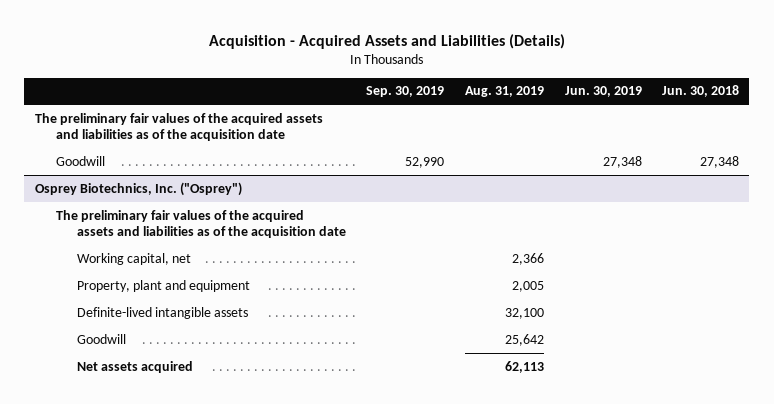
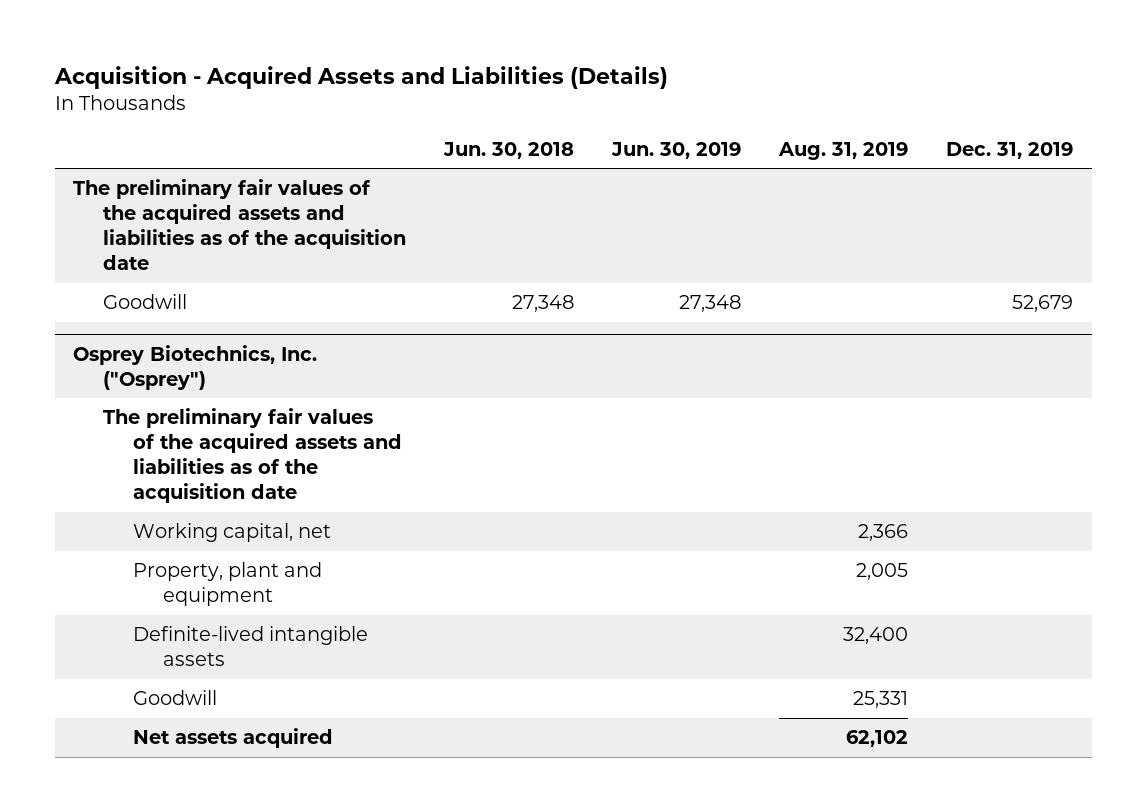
[366,86,445,98] Sep. 30, 2019 -> none
none -> [945,141,1073,159] Dec. 31, 2019
[505,307,545,319] 32,100 -> [843,627,909,645] 32,400
[505,333,545,346] 25,642 -> [853,691,909,709] 25,331
[505,360,545,373] 62,113 -> [846,730,909,748] 62,102

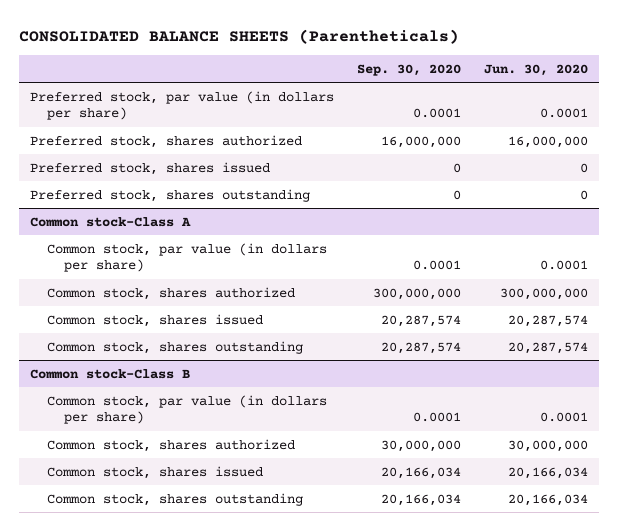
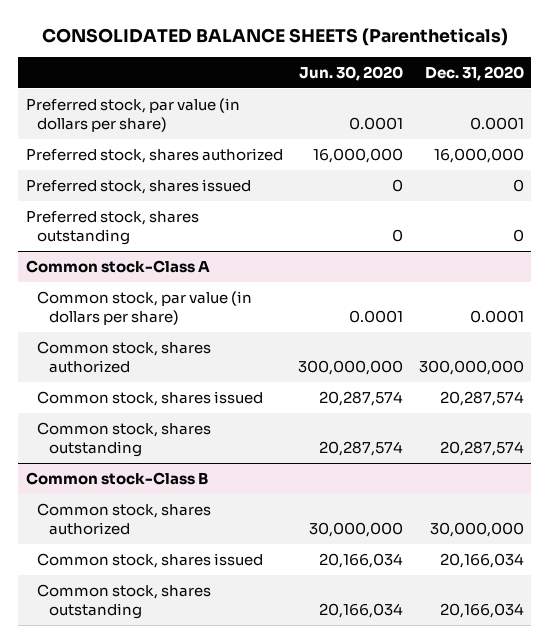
[356,63,461,76] Sep. 30, 2020 -> none
none -> [424,65,524,81] Dec. 31, 2020
[47,394,328,425] Common stock, par value (in dollars per share) -> none

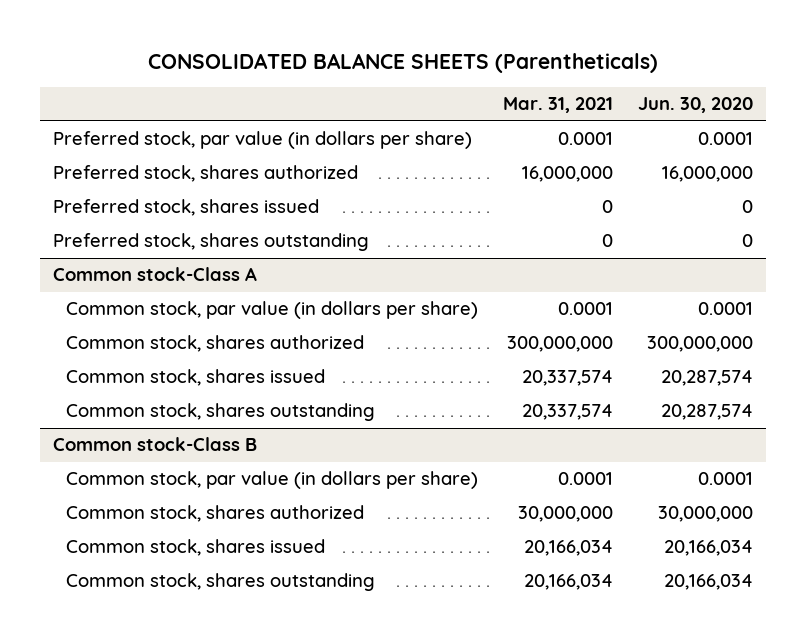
[424,65,524,81] Dec. 31, 2020 -> none
none -> [503,97,614,114] Mar. 31, 2021
none -> [65,471,478,490] Common stock, par value (in dollars per share)

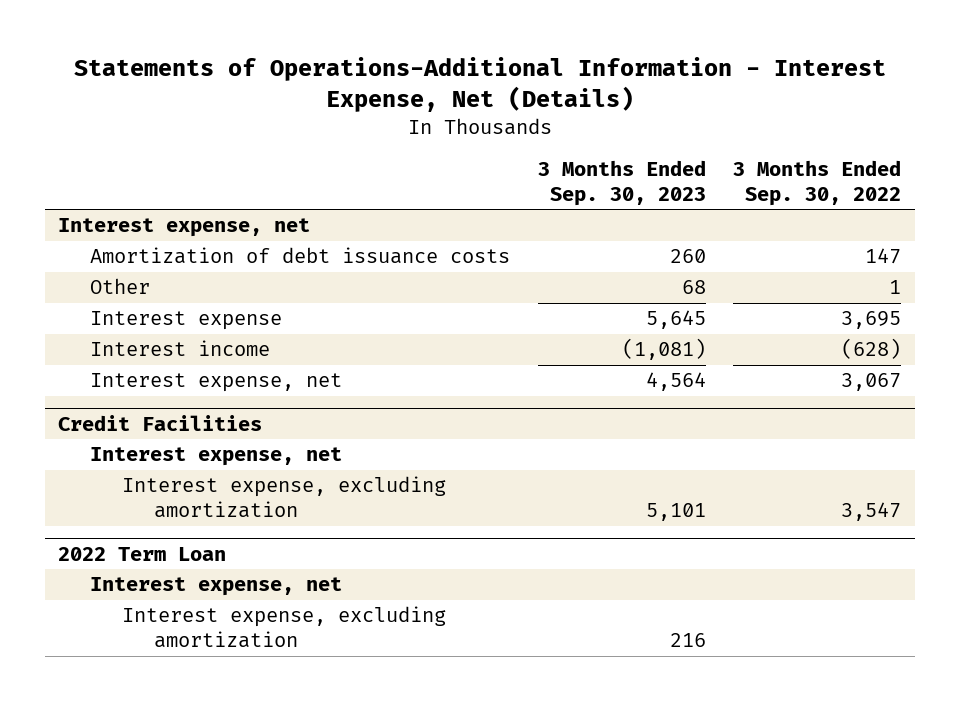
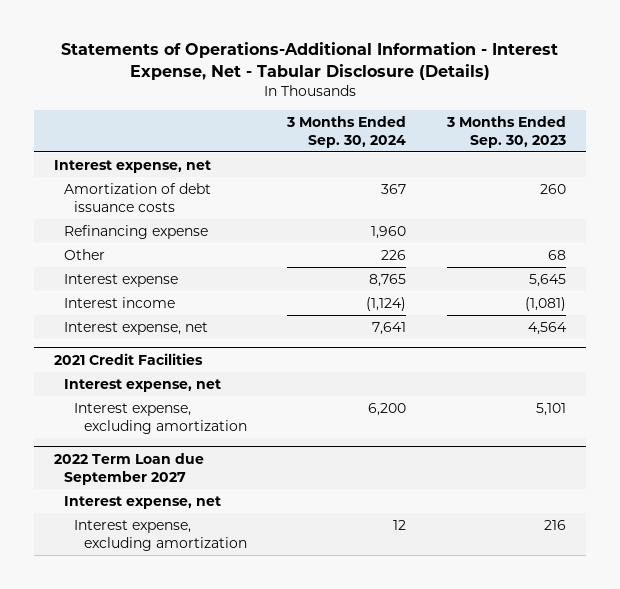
[73,56,886,112] Statements of Operations-Additional Information - Interest Expense, Net (Details) -> [60,42,558,81] Statements of Operations-Additional Information - Interest Expense, Net - Tabular Disclosure (Details)
[733,160,902,207] 3 Months Ended Sep. 30, 2022 -> none
none -> [286,115,407,148] 3 Months Ended Sep. 30, 2024
none -> [63,224,208,239] Refinancing expense
[58,414,263,431] Credit Facilities -> [53,352,203,365] 2021 Credit Facilities
[58,546,227,561] 2022 Term Loan -> [53,452,204,485] 2022 Term Loan due September 2027

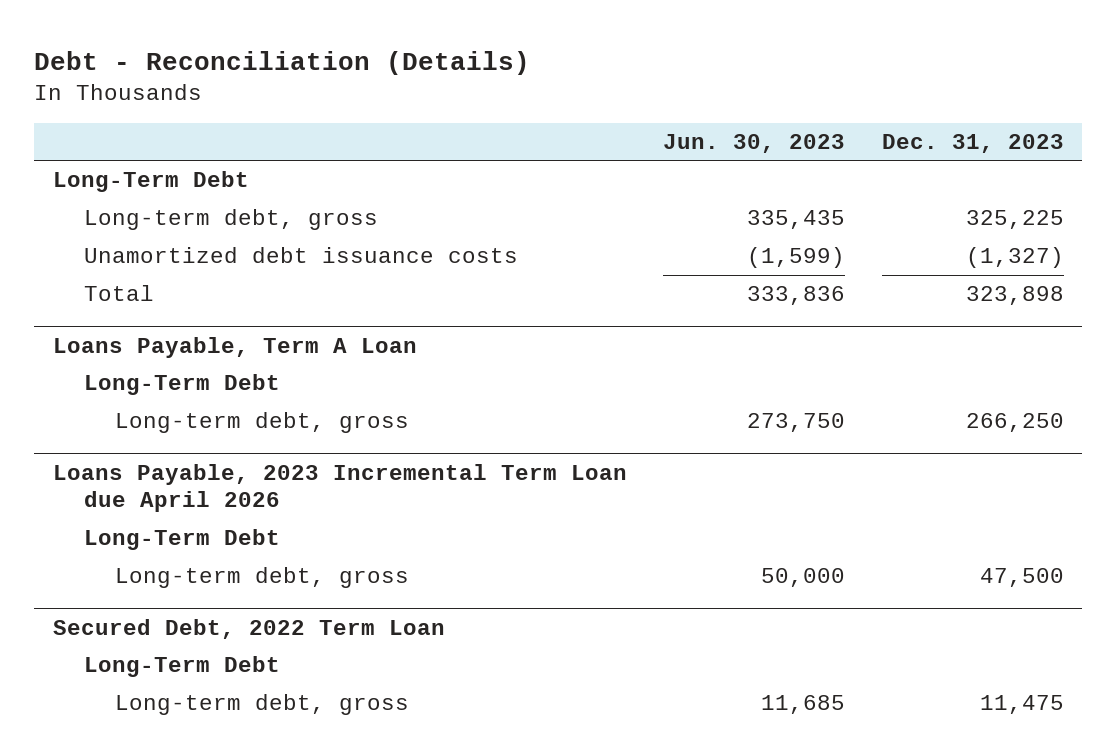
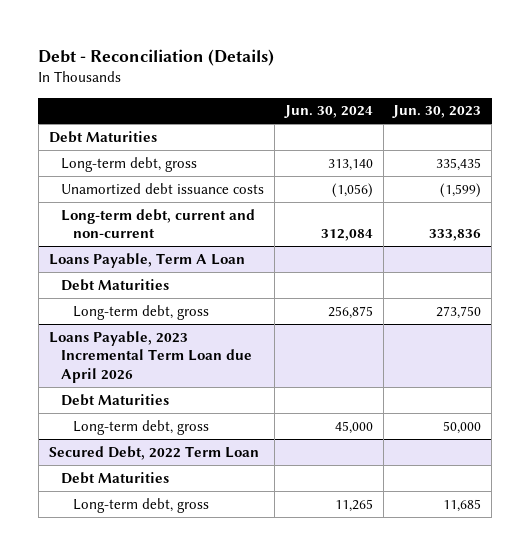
[882,134,1065,154] Dec. 31, 2023 -> none
none -> [283,105,373,119] Jun. 30, 2024
[52,171,249,193] Long-Term Debt -> [48,130,157,143] Debt Maturities
[83,285,154,302] Total -> [60,208,255,239] Long-term debt, current and non-current
[83,374,280,396] Long-Term Debt -> [60,278,169,291] Debt Maturities
[83,529,280,551] Long-Term Debt -> [60,393,169,406] Debt Maturities
[83,656,280,678] Long-Term Debt -> [60,471,169,484] Debt Maturities

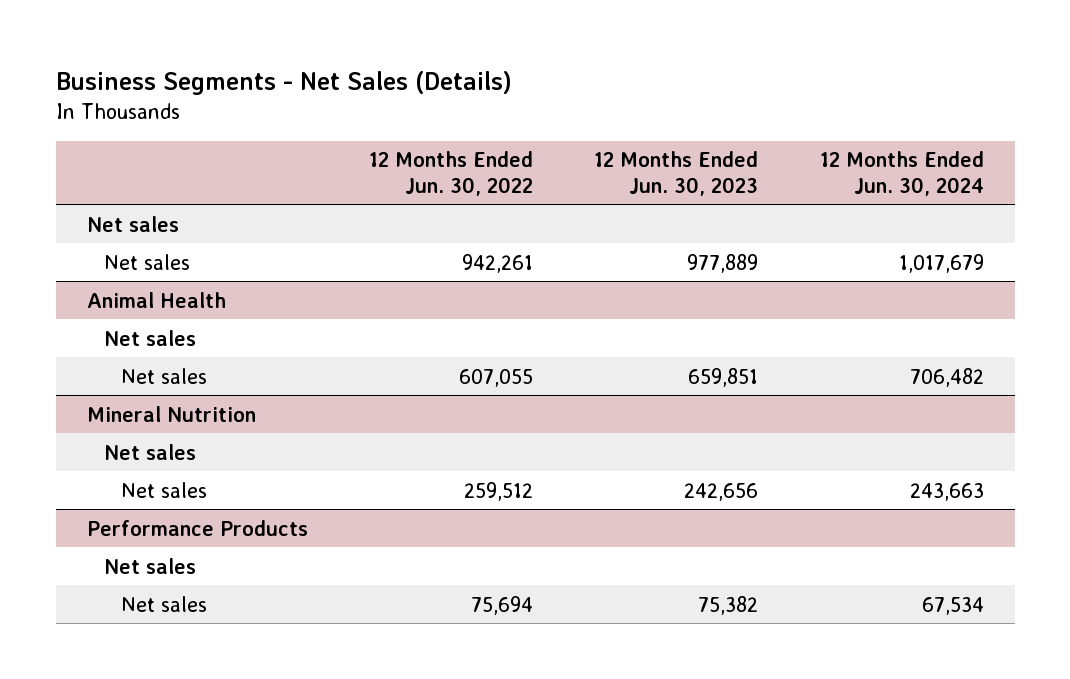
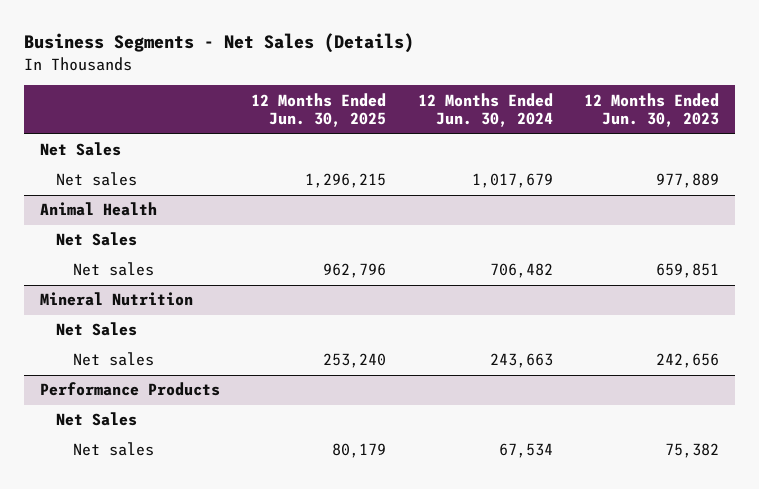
[369,151,534,196] 12 Months Ended Jun. 30, 2022 -> none
none -> [251,92,387,128] 12 Months Ended Jun. 30, 2025
[86,215,179,232] Net sales -> [39,142,121,157] Net Sales
[103,329,196,346] Net sales -> [56,232,138,247] Net Sales
[103,443,196,460] Net sales -> [56,322,138,337] Net Sales
[103,557,196,574] Net sales -> [56,412,138,427] Net Sales

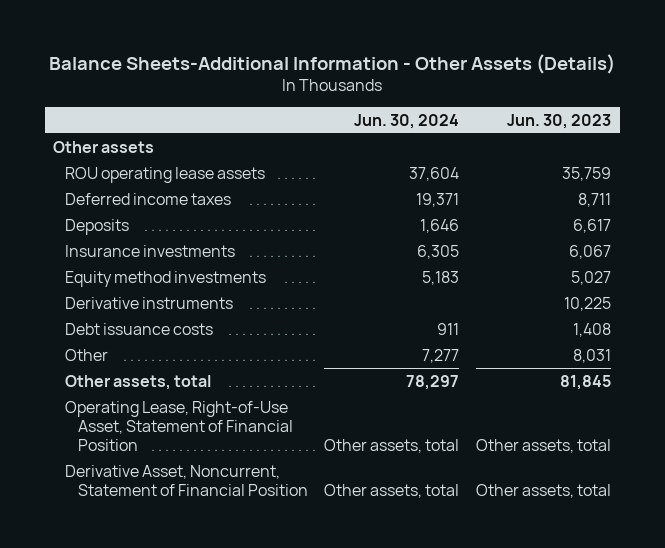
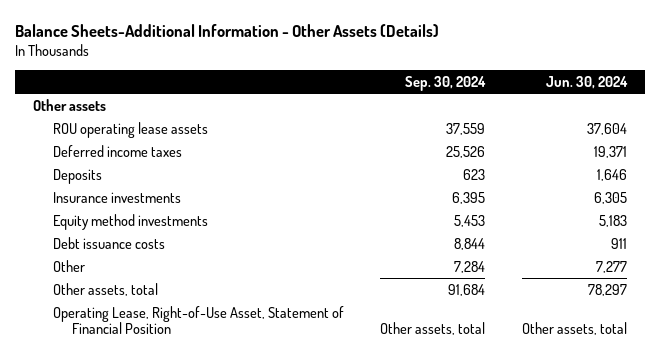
[507,113,612,129] Jun. 30, 2023 -> none
none -> [405,75,487,91] Sep. 30, 2024
[65,296,234,309] Derivative instruments -> none
[65,464,308,496] Derivative Asset, Noncurrent, Statement of Financial Position -> none

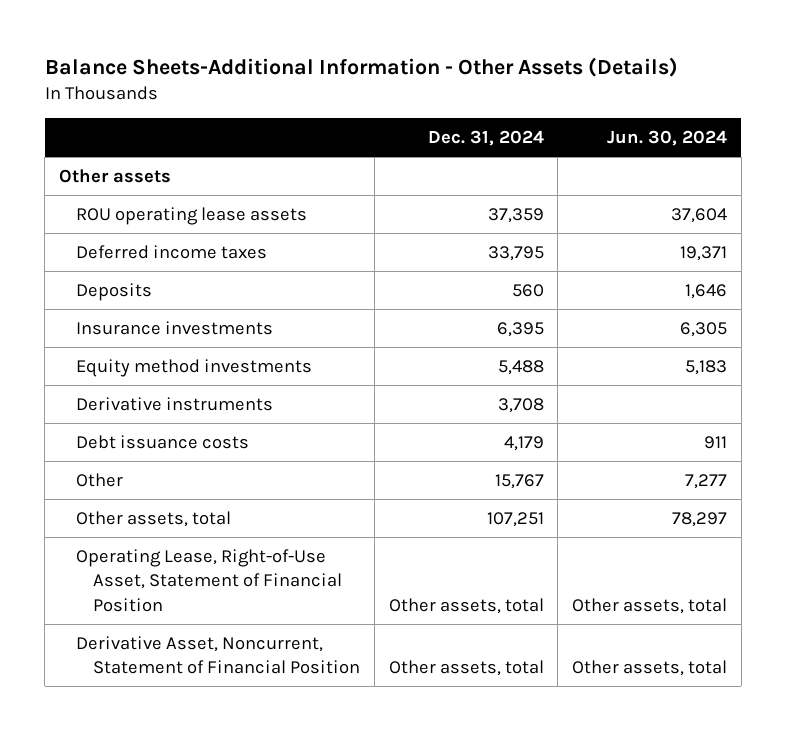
[405,75,487,91] Sep. 30, 2024 -> none
none -> [427,129,544,146] Dec. 31, 2024
none -> [76,396,274,411] Derivative instruments
none -> [76,635,361,675] Derivative Asset, Noncurrent, Statement of Financial Position

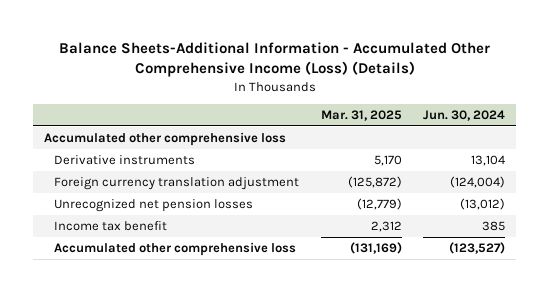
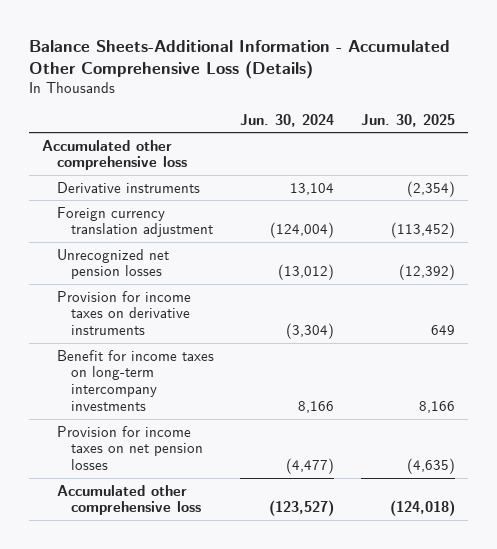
[58,42,490,78] Balance Sheets-Additional Information - Accumulated Other Comprehensive Income (Loss) (Details) -> [29,39,451,79] Balance Sheets-Additional Information - Accumulated Other Comprehensive Loss (Details)
[320,109,402,121] Mar. 31, 2025 -> none
none -> [360,113,455,127] Jun. 30, 2025
[54,221,168,232] Income tax benefit -> none
none -> [56,290,191,336] Provision for income taxes on derivative instruments
none -> [56,349,214,412] Benefit for income taxes on long-term intercompany investments
none -> [56,425,204,471] Provision for income taxes on net pension losses

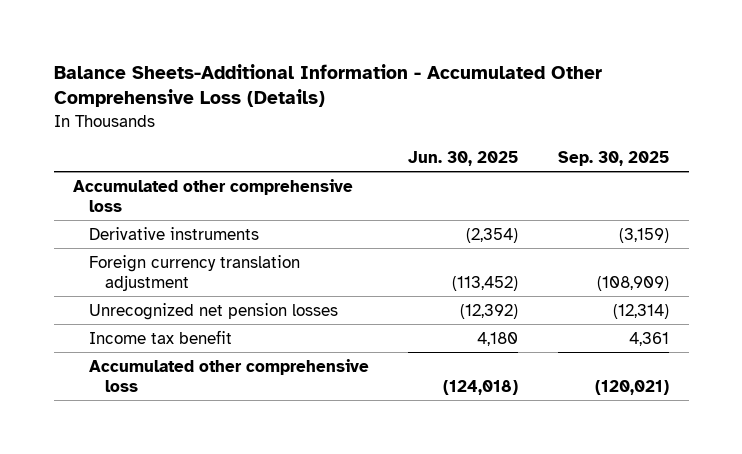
[240,113,335,127] Jun. 30, 2024 -> none
none -> [557,150,669,166] Sep. 30, 2025
[56,290,191,336] Provision for income taxes on derivative instruments -> none
[56,349,214,412] Benefit for income taxes on long-term intercompany investments -> none
[56,425,204,471] Provision for income taxes on net pension losses -> none
none -> [88,329,232,344] Income tax benefit

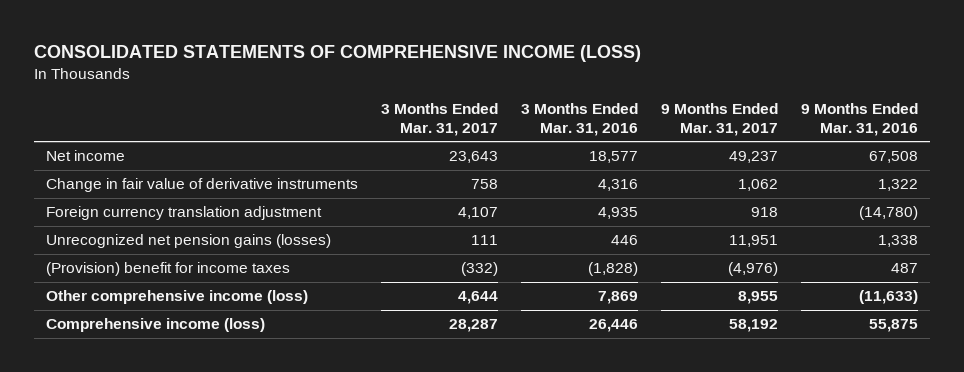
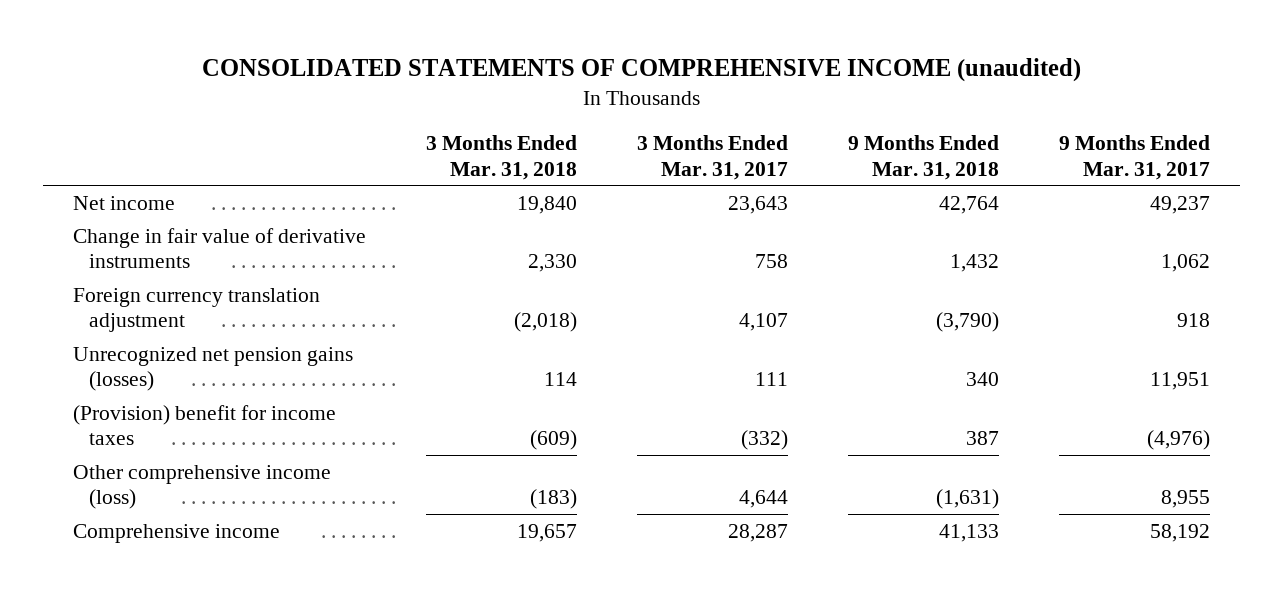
[34,45,642,63] CONSOLIDATED STATEMENTS OF COMPREHENSIVE INCOME (LOSS) -> [201,58,1081,83] CONSOLIDATED STATEMENTS OF COMPREHENSIVE INCOME (unaudited)
[520,103,638,136] 3 Months Ended Mar. 31, 2016 -> none
[801,103,919,136] 9 Months Ended Mar. 31, 2016 -> none
none -> [426,134,578,180] 3 Months Ended Mar. 31, 2018
none -> [847,134,999,180] 9 Months Ended Mar. 31, 2018
[45,318,265,333] Comprehensive income (loss) -> [73,523,281,543] Comprehensive income

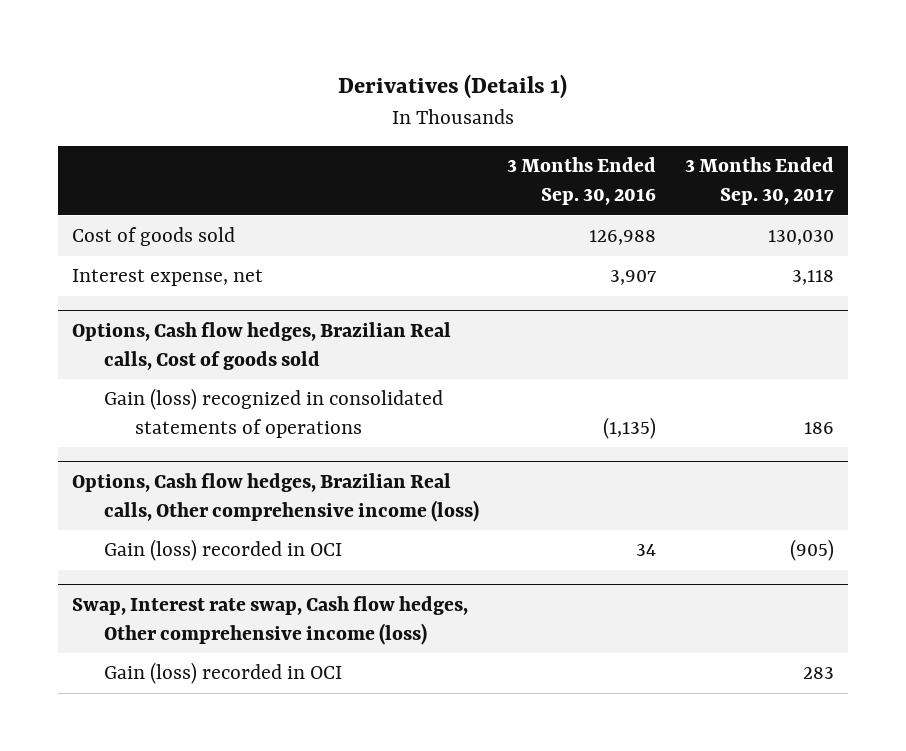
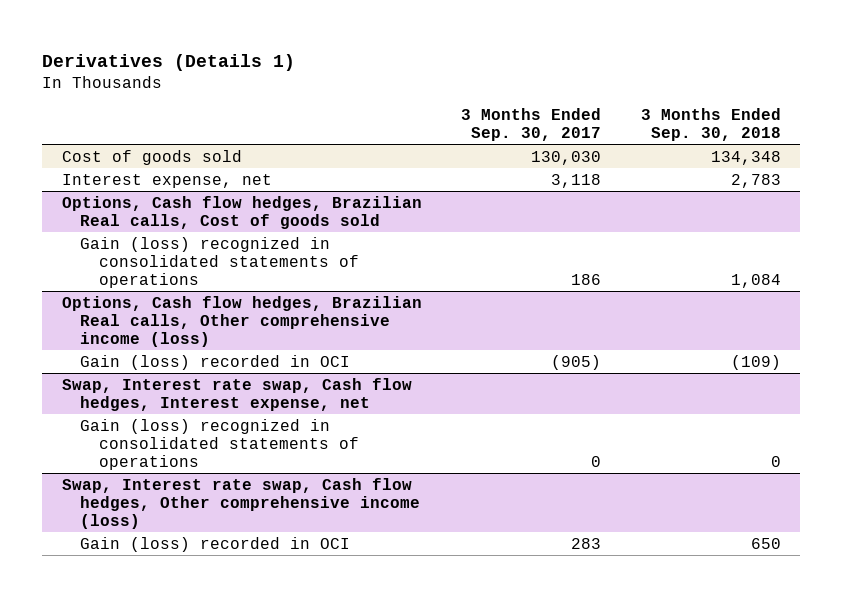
[507,157,657,206] 3 Months Ended Sep. 30, 2016 -> none
none -> [640,108,781,142] 3 Months Ended Sep. 30, 2018
none -> [61,377,412,411] Swap, Interest rate swap, Cash flow hedges, Interest expense, net
none -> [80,418,359,471] Gain (loss) recognized in consolidated statements of operations

